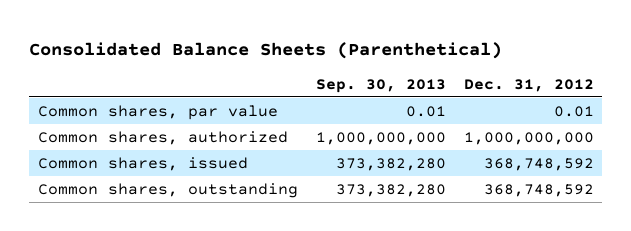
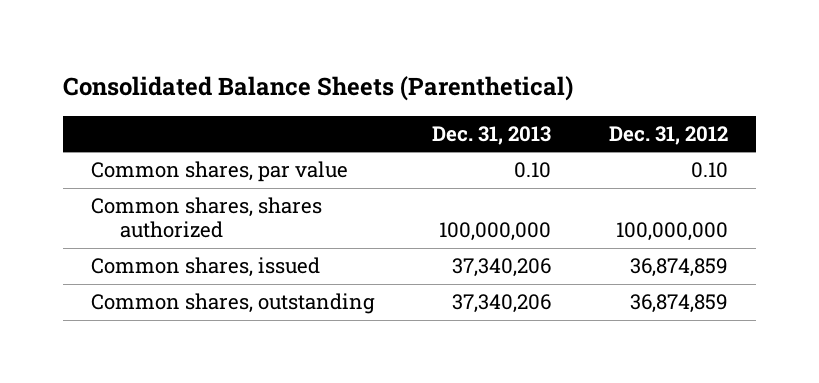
[315,78,446,93] Sep. 30, 2013 -> none
none -> [432,125,552,145] Dec. 31, 2013
[553,105,594,117] 0.01 -> [690,162,728,179] 0.10
[37,130,288,145] Common shares, authorized -> [91,197,323,239] Common shares, shares authorized
[463,131,594,145] 1,000,000,000 -> [615,222,728,242] 100,000,000
[483,157,594,171] 368,748,592 -> [629,258,728,278] 36,874,859
[483,183,594,197] 368,748,592 -> [629,294,728,314] 36,874,859

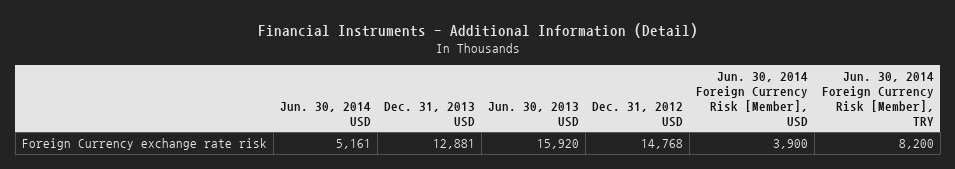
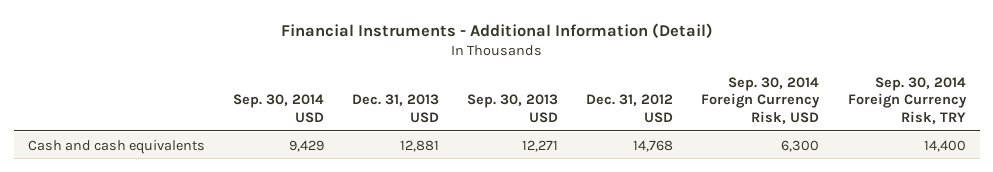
[279,101,371,127] Jun. 30, 2014 USD -> none
[488,101,580,127] Jun. 30, 2013 USD -> none
[696,72,809,127] Jun. 30, 2014 Foreign Currency Risk [Member], USD -> none
[821,72,934,126] Jun. 30, 2014 Foreign Currency Risk [Member], TRY -> none
none -> [232,94,324,123] Sep. 30, 2014 USD
none -> [467,94,559,123] Sep. 30, 2013 USD
none -> [701,76,821,124] Sep. 30, 2014 Foreign Currency Risk, USD
none -> [847,76,967,124] Sep. 30, 2014 Foreign Currency Risk, TRY
[21,138,267,151] Foreign Currency exchange rate risk -> [27,139,205,154] Cash and cash equivalents

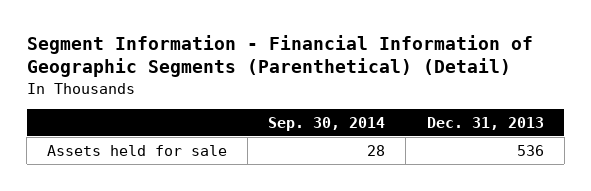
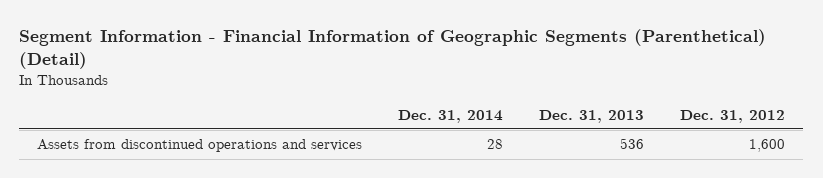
[268,116,386,131] Sep. 30, 2014 -> none
none -> [398,109,504,123] Dec. 31, 2014
none -> [680,109,786,123] Dec. 31, 2012
[47,145,228,157] Assets held for sale -> [37,139,363,153] Assets from discontinued operations and services

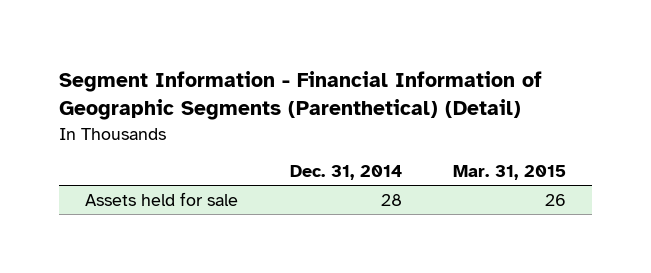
[539,109,645,123] Dec. 31, 2013 -> none
[680,109,786,123] Dec. 31, 2012 -> none
none -> [453,165,567,181] Mar. 31, 2015
[37,139,363,153] Assets from discontinued operations and services -> [85,191,239,206] Assets held for sale

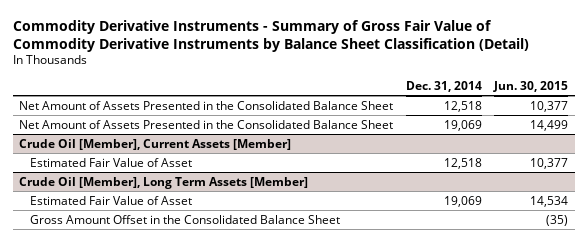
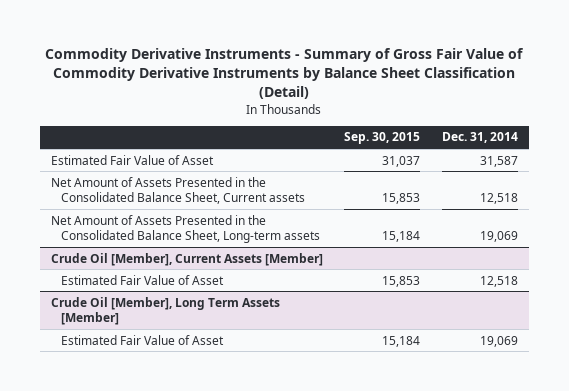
[493,80,569,92] Jun. 30, 2015 -> none
none -> [344,132,421,145] Sep. 30, 2015
none -> [50,154,214,165] Estimated Fair Value of Asset
[18,100,393,110] Net Amount of Assets Presented in the Consolidated Balance Sheet -> [50,176,305,205] Net Amount of Assets Presented in the Consolidated Balance Sheet, Current assets
[18,119,393,129] Net Amount of Assets Presented in the Consolidated Balance Sheet -> [50,214,320,244] Net Amount of Assets Presented in the Consolidated Balance Sheet, Long-term assets
[29,214,340,224] Gross Amount Offset in the Consolidated Balance Sheet -> none

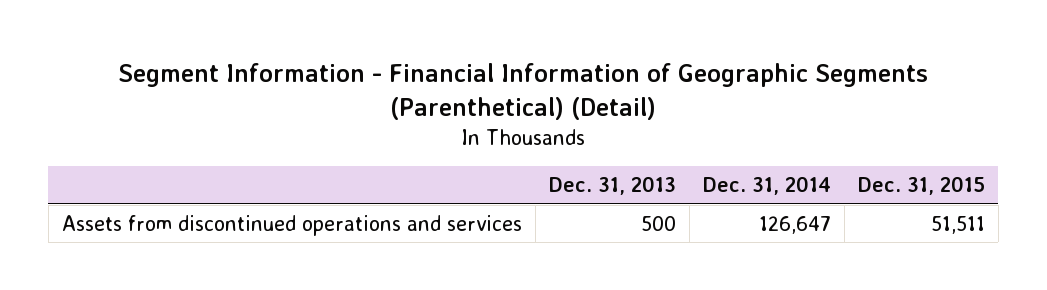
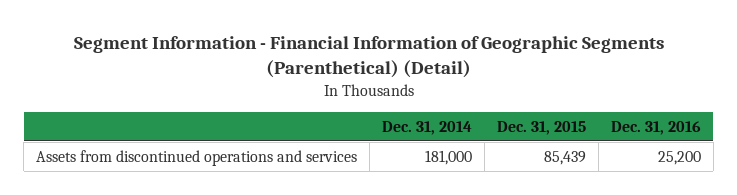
[548,176,676,196] Dec. 31, 2013 -> none
none -> [610,120,701,135] Dec. 31, 2016
[758,216,831,235] 126,647 -> [425,150,473,166] 181,000
[930,216,985,235] 51,511 -> [544,151,587,166] 85,439

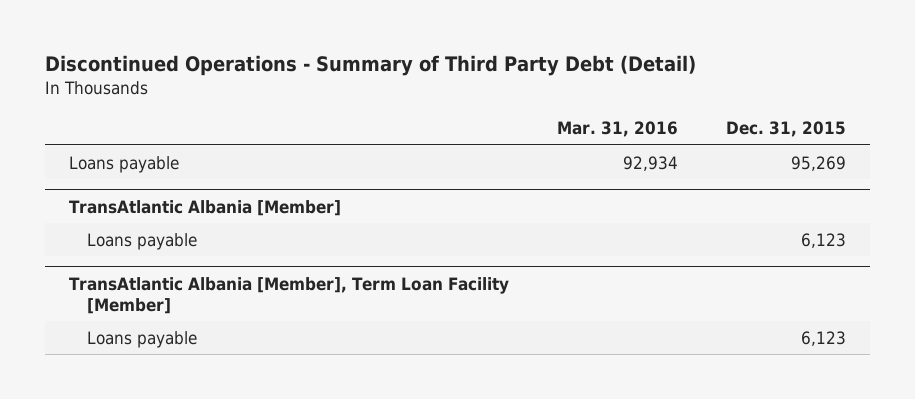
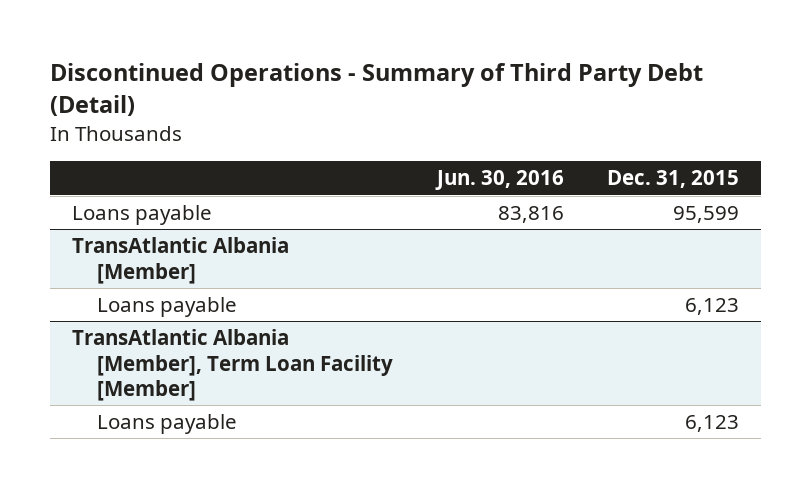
[556,121,678,138] Mar. 31, 2016 -> none
none -> [434,170,564,191] Jun. 30, 2016
[791,155,847,171] 95,269 -> [673,205,740,223] 95,599

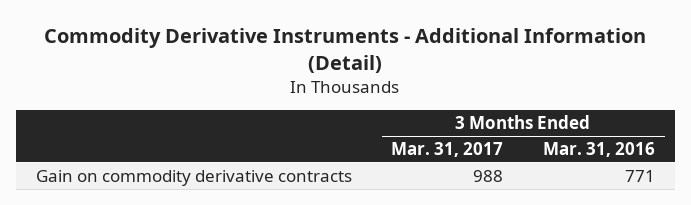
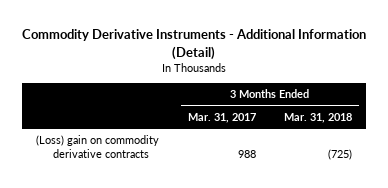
[542,142,655,158] Mar. 31, 2016 -> none
none -> [284,112,353,123] Mar. 31, 2018
[35,170,352,187] Gain on commodity derivative contracts -> [36,135,160,159] (Loss) gain on commodity derivative contracts

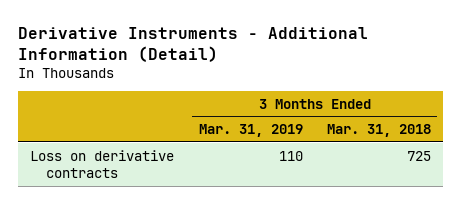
[22,29,367,60] Commodity Derivative Instruments - Additional Information (Detail) -> [17,26,368,62] Derivative Instruments - Additional Information (Detail)
[187,112,256,123] Mar. 31, 2017 -> none
none -> [198,124,303,138] Mar. 31, 2019
[36,135,160,159] (Loss) gain on commodity derivative contracts -> [30,149,175,178] Loss on derivative contracts
[328,149,353,161] (725) -> [407,150,432,161] 725

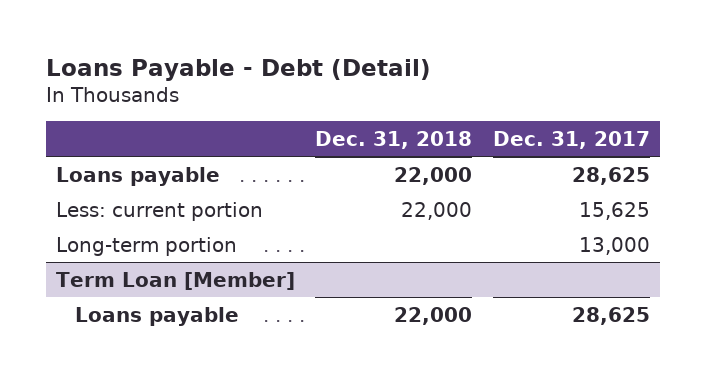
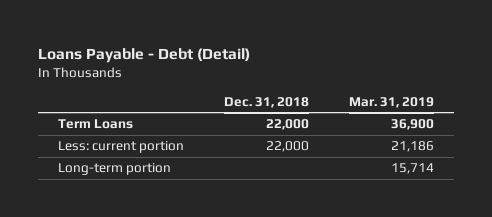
[492,130,650,149] Dec. 31, 2017 -> none
none -> [348,96,434,108] Mar. 31, 2019
[55,166,220,186] Loans payable -> [57,119,133,130] Term Loans
[55,271,295,290] Term Loan [Member] -> none
[74,306,239,326] Loans payable -> none

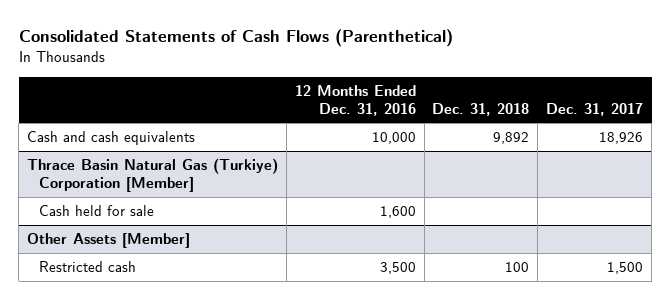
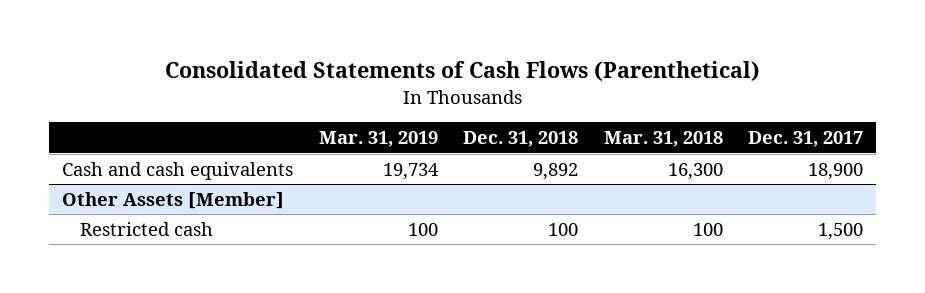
[294,84,416,116] 12 Months Ended Dec. 31, 2016 -> none
none -> [318,131,438,148] Mar. 31, 2019
none -> [603,131,723,148] Mar. 31, 2018
[27,158,279,193] Thrace Basin Natural Gas (Turkiye) Corporation [Member] -> none
[38,205,154,217] Cash held for sale -> none
[599,132,644,145] 18,926 -> [808,162,864,180] 18,900

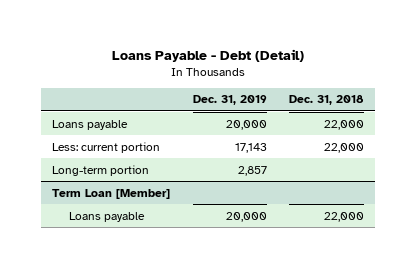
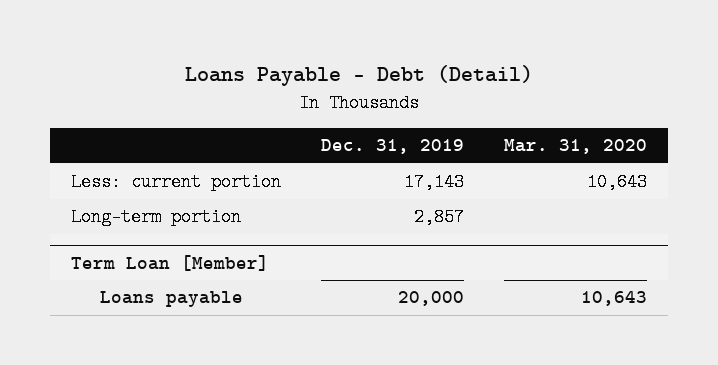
[289,95,365,106] Dec. 31, 2018 -> none
none -> [504,139,648,155] Mar. 31, 2020
[52,119,129,130] Loans payable -> none

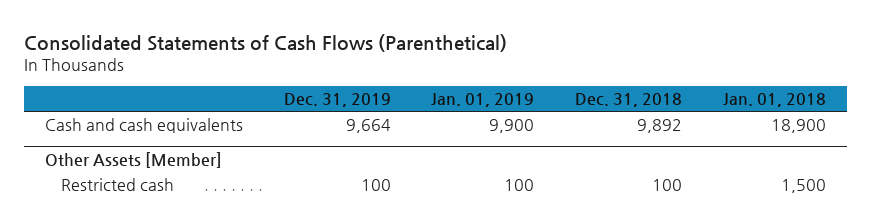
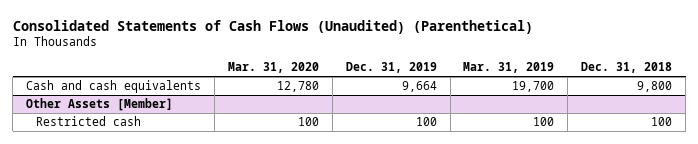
[24,33,508,52] Consolidated Statements of Cash Flows (Parenthetical) -> [12,19,533,34] Consolidated Statements of Cash Flows (Unaudited) (Parenthetical)
[431,93,535,108] Jan. 01, 2019 -> none
[723,93,827,108] Jan. 01, 2018 -> none
none -> [227,62,319,74] Mar. 31, 2020
none -> [463,62,555,74] Mar. 31, 2019
[637,118,683,133] 9,892 -> [637,81,673,93] 9,800

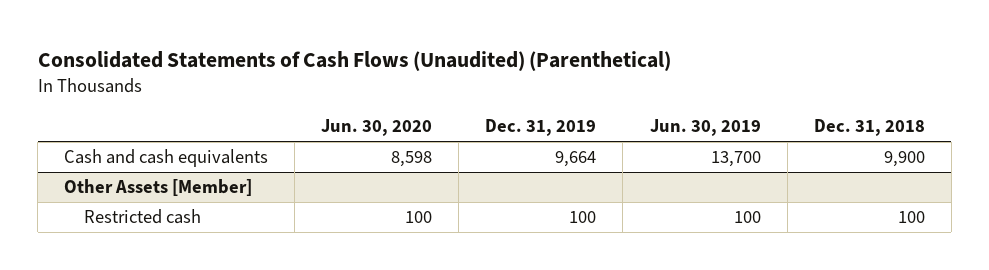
[227,62,319,74] Mar. 31, 2020 -> none
[463,62,555,74] Mar. 31, 2019 -> none
none -> [321,119,433,137] Jun. 30, 2020
none -> [649,119,761,137] Jun. 30, 2019
[637,81,673,93] 9,800 -> [883,151,925,168] 9,900

